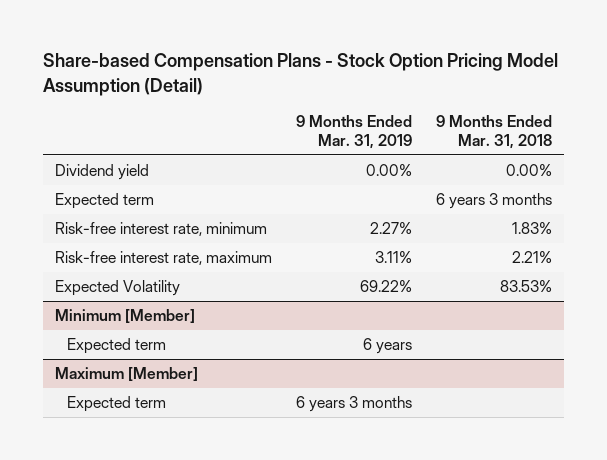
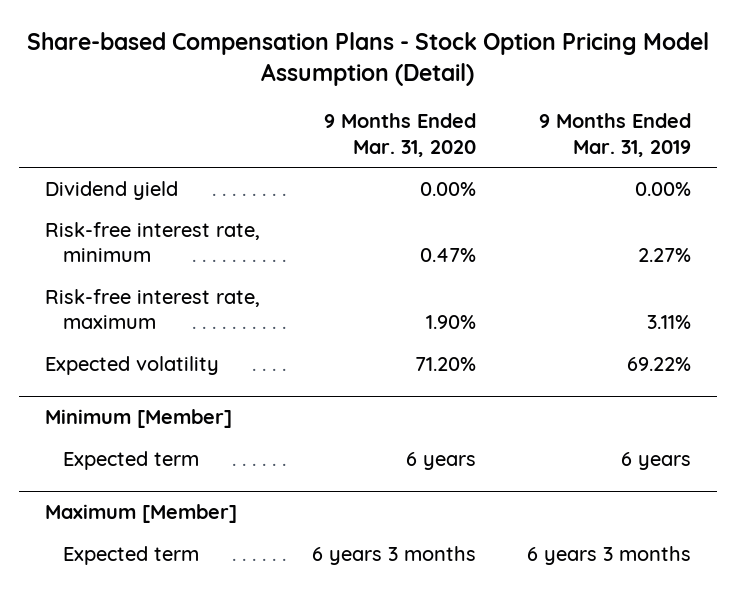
[436,115,553,149] 9 Months Ended Mar. 31, 2018 -> none
none -> [323,113,476,157] 9 Months Ended Mar. 31, 2020
[54,193,154,210] Expected term -> none
[54,280,180,297] Expected Volatility -> [45,355,220,375] Expected volatility

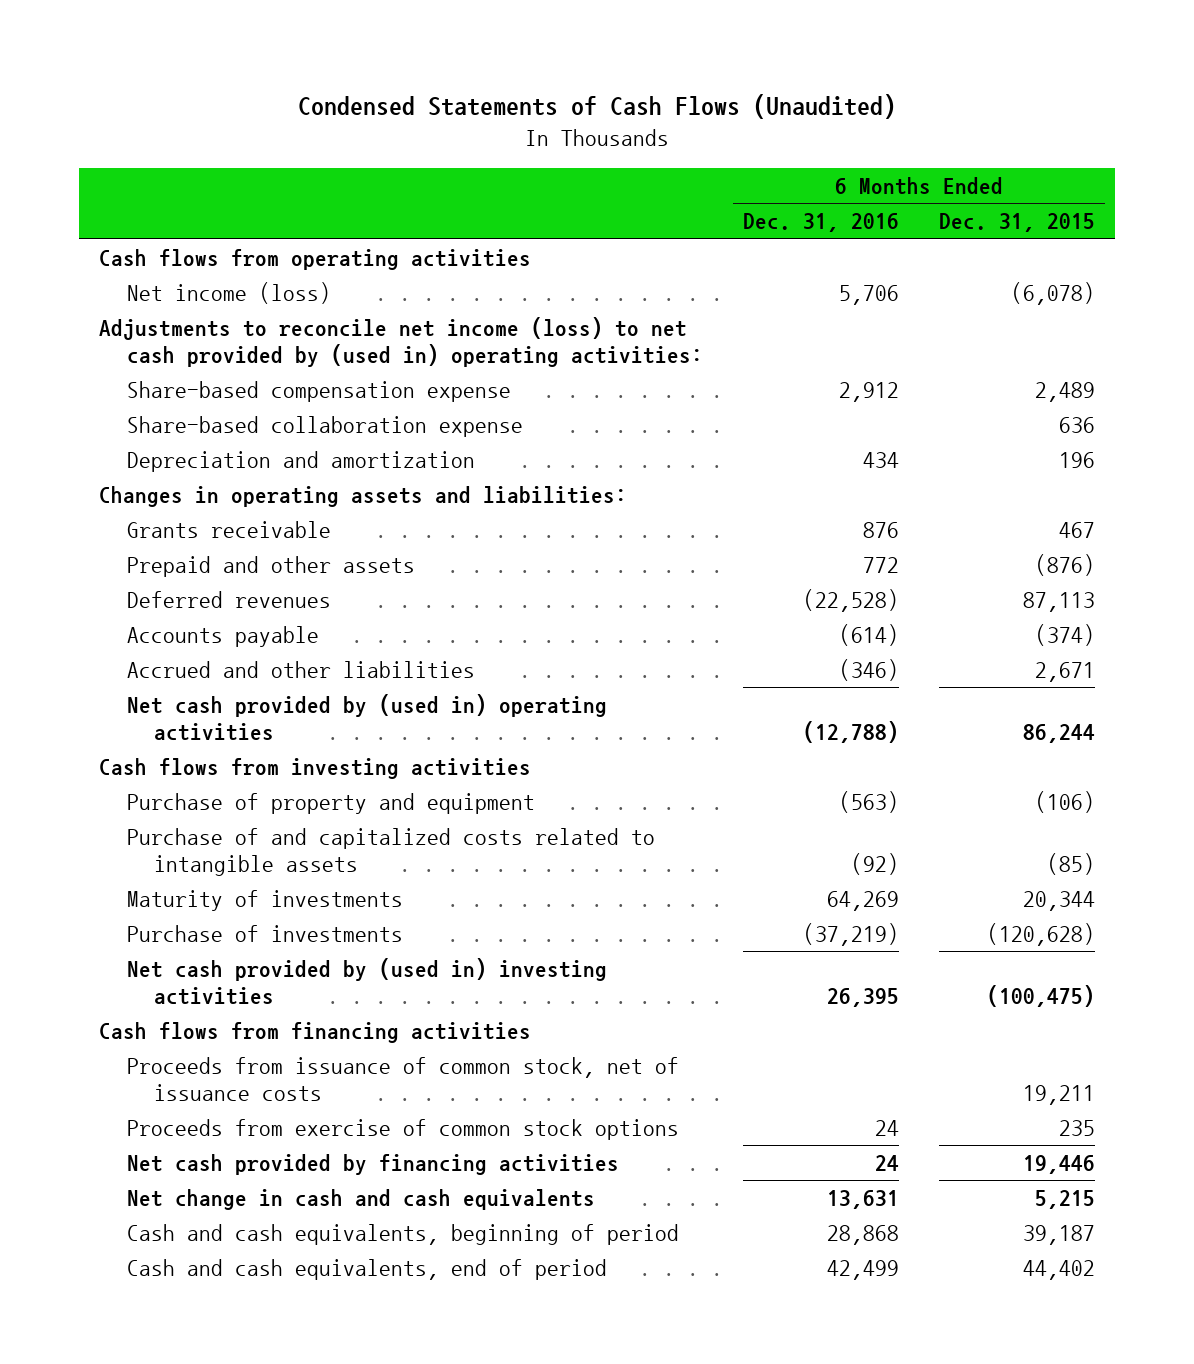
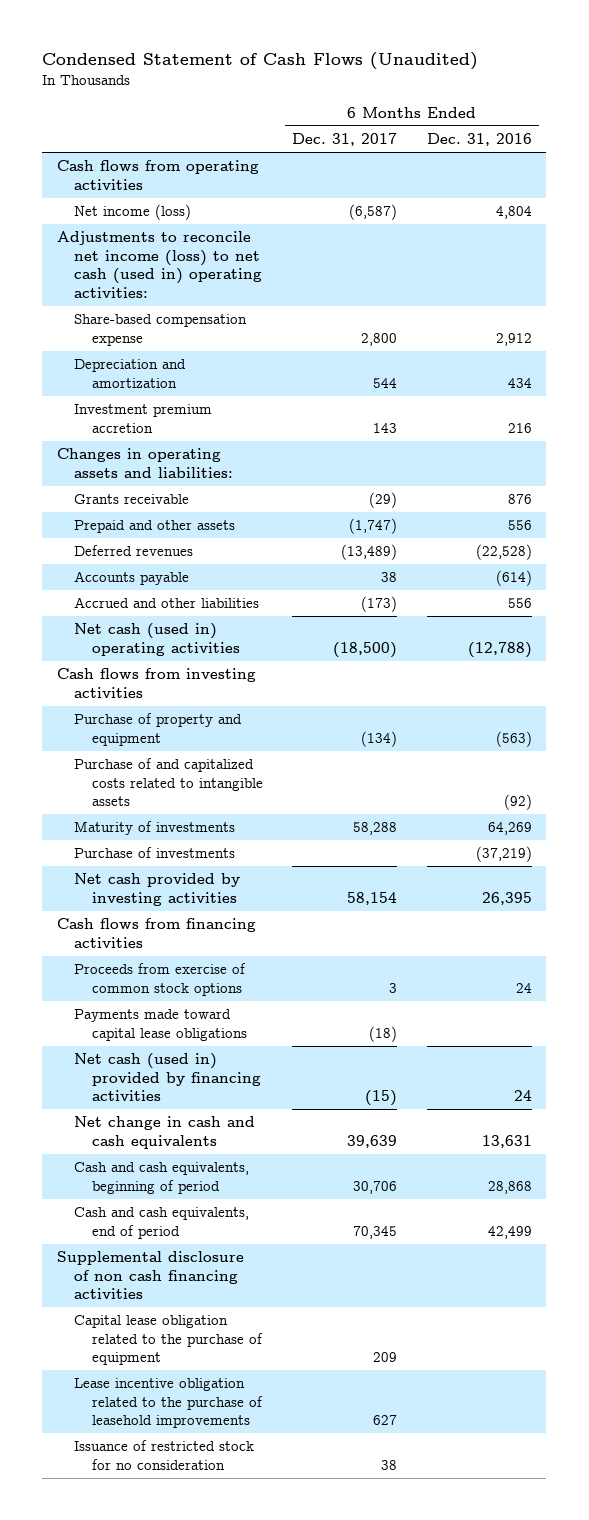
[298,94,897,120] Condensed Statements of Cash Flows (Unaudited) -> [42,51,479,70] Condensed Statement of Cash Flows (Unaudited)
[938,213,1095,233] Dec. 31, 2015 -> none
none -> [292,132,398,146] Dec. 31, 2017
[838,284,899,305] 5,706 -> [495,206,532,220] 4,804
[99,316,703,367] Adjustments to reconcile net income (loss) to net cash provided by (used in) operating activities: -> [56,231,263,298] Adjustments to reconcile net income (loss) to net cash (used in) operating activities:
[126,415,523,437] Share-based collaboration expense -> none
none -> [74,404,213,433] Investment premium accretion
[862,556,899,573] 772 -> [507,520,532,531] 556
[838,658,899,681] (346) -> [507,598,532,609] 556
[126,693,607,741] Net cash provided by (used in) operating activities -> [74,623,240,656] Net cash (used in) operating activities
[126,957,607,1005] Net cash provided by (used in) investing activities -> [74,873,241,906] Net cash provided by investing activities
[126,1056,679,1101] Proceeds from issuance of common stock, net of issuance costs -> none
none -> [74,1009,247,1041] Payments made toward capital lease obligations
[126,1153,619,1175] Net cash provided by financing activities -> [74,1053,261,1102] Net cash (used in) provided by financing activities
none -> [56,1251,244,1300] Supplemental disclosure of non cash financing activities
none -> [74,1315,263,1366] Capital lease obligation related to the purchase of equipment
none -> [74,1378,263,1429] Lease incentive obligation related to the purchase of leasehold improvements
none -> [74,1440,255,1470] Issuance of restricted stock for no consideration

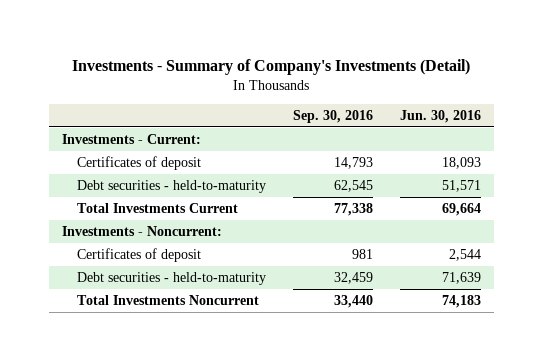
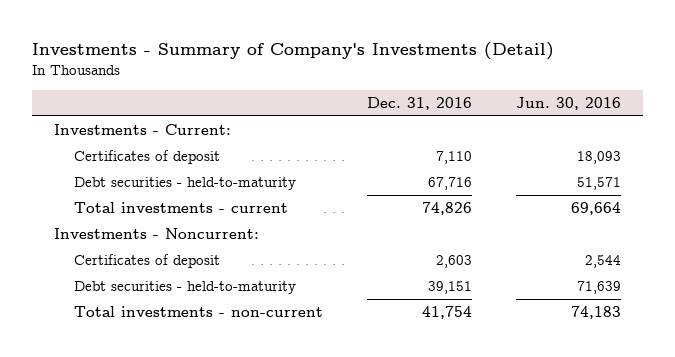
[292,109,373,123] Sep. 30, 2016 -> none
none -> [366,96,472,110] Dec. 31, 2016
[77,202,239,213] Total Investments Current -> [73,202,288,214] Total investments - current
[77,294,260,305] Total Investments Noncurrent -> [73,306,323,318] Total investments - non-current

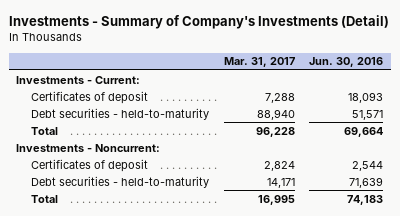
[366,96,472,110] Dec. 31, 2016 -> none
none -> [223,57,295,68] Mar. 31, 2017
[73,202,288,214] Total investments - current -> [31,126,59,135] Total
[73,306,323,318] Total investments - non-current -> [31,194,59,203] Total

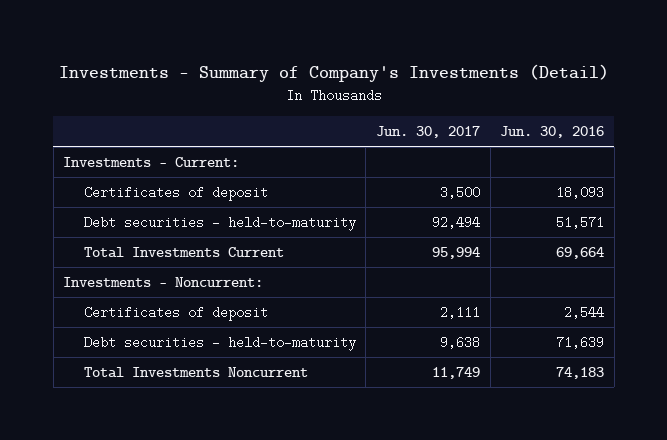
[223,57,295,68] Mar. 31, 2017 -> none
none -> [376,126,481,139] Jun. 30, 2017
[31,126,59,135] Total -> [83,246,284,258] Total Investments Current
[31,194,59,203] Total -> [83,366,308,378] Total Investments Noncurrent

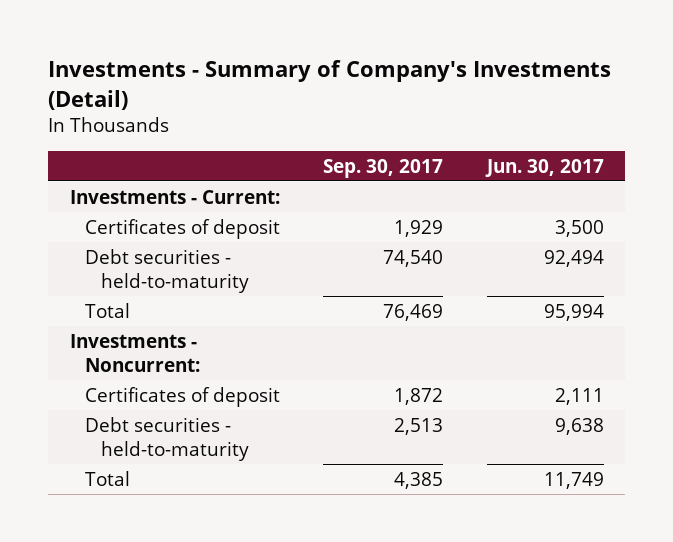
[500,126,605,139] Jun. 30, 2016 -> none
none -> [323,158,444,178] Sep. 30, 2017
[83,246,284,258] Total Investments Current -> [85,302,131,318] Total
[83,366,308,378] Total Investments Noncurrent -> [85,470,131,486] Total

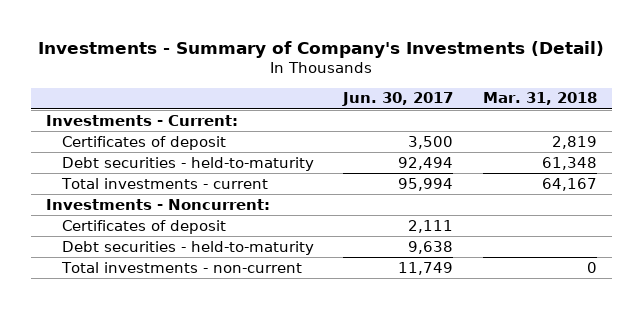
[323,158,444,178] Sep. 30, 2017 -> none
none -> [482,92,597,106] Mar. 31, 2018
[85,302,131,318] Total -> [60,177,268,189] Total investments - current
[85,470,131,486] Total -> [60,261,302,273] Total investments - non-current

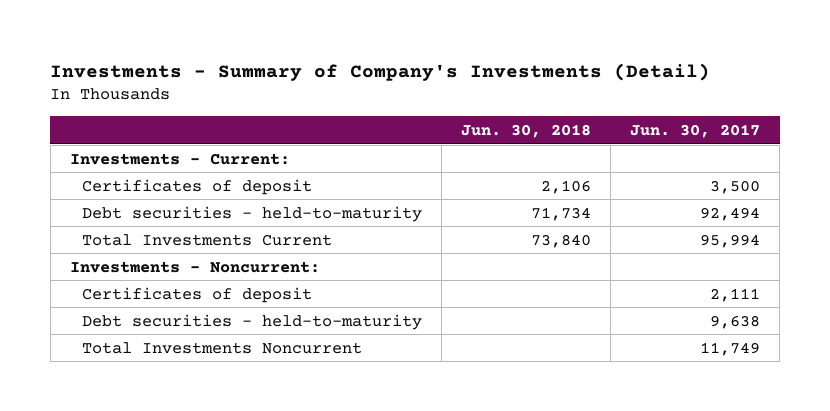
[482,92,597,106] Mar. 31, 2018 -> none
none -> [460,124,591,139] Jun. 30, 2018
[60,177,268,189] Total investments - current -> [81,233,332,246] Total Investments Current
[60,261,302,273] Total investments - non-current -> [81,341,362,354] Total Investments Noncurrent

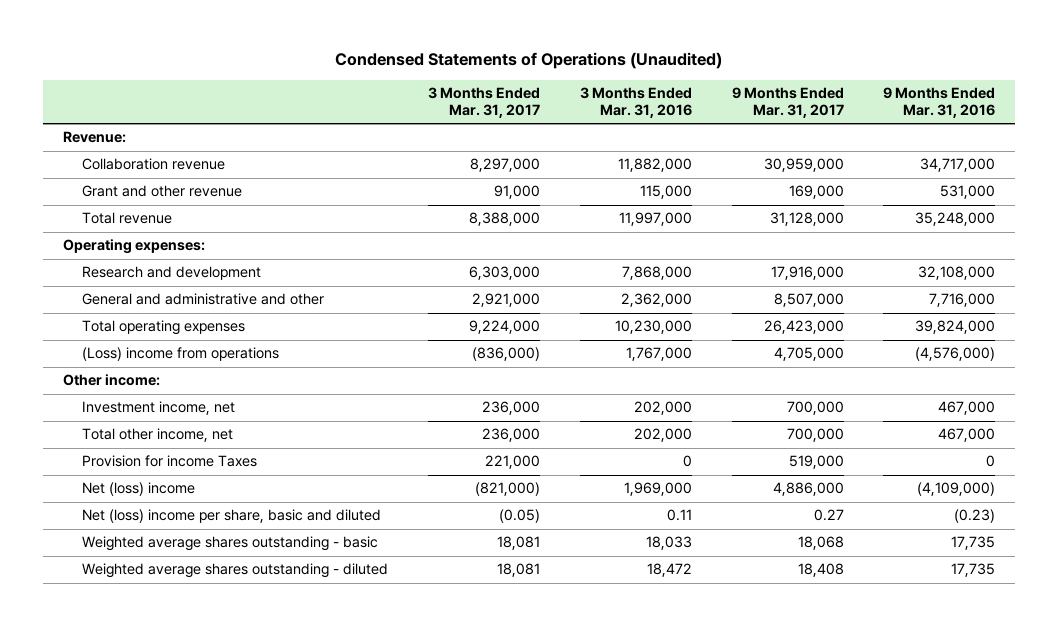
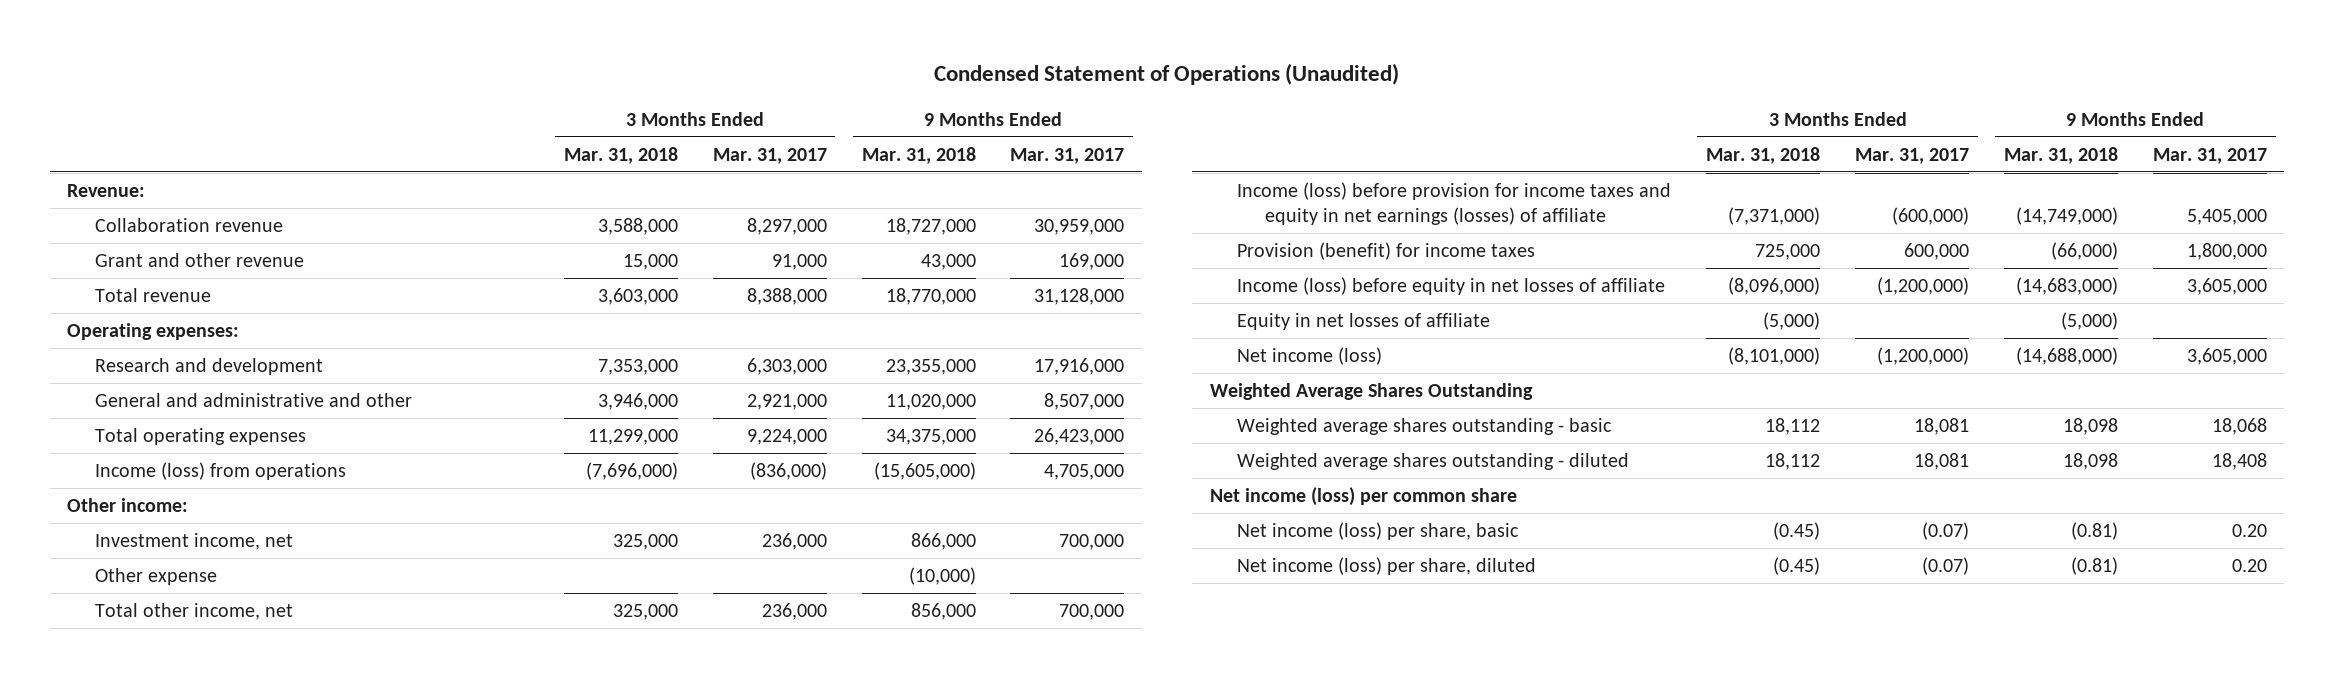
[335,52,723,70] Condensed Statements of Operations (Unaudited) -> [934,63,1400,86] Condensed Statement of Operations (Unaudited)
[579,87,692,118] 3 Months Ended Mar. 31, 2016 -> none
[883,87,996,118] 9 Months Ended Mar. 31, 2016 -> none
none -> [563,146,678,164] Mar. 31, 2018
none -> [861,146,976,164] Mar. 31, 2018
[81,347,279,362] (Loss) income from operations -> [94,462,346,481] Income (loss) from operations
none -> [94,568,217,586] Other expense
[81,509,381,524] Net (loss) income per share, basic and diluted -> none
none -> [1237,182,1672,226] Income (loss) before provision for income taxes and equity in net earnings (losses) of affiliate
[81,455,257,468] Provision for income Taxes -> [1237,242,1536,261] Provision (benefit) for income taxes
[484,455,540,470] 221,000 -> [1904,243,1970,261] 600,000
[788,455,844,470] 519,000 -> [2186,243,2267,261] 1,800,000
none -> [1237,277,1666,296] Income (loss) before equity in net losses of affiliate
none -> [1237,313,1491,331] Equity in net losses of affiliate
[81,482,195,497] Net (loss) income -> [1237,347,1383,366] Net income (loss)
[474,482,540,497] (821,000) -> [1877,347,1970,366] (1,200,000)
[772,482,844,497] 4,886,000 -> [2186,348,2267,366] 3,605,000
none -> [1209,383,1533,401] Weighted Average Shares Outstanding
none -> [1209,487,1517,507] Net income (loss) per common share
none -> [1237,522,1520,541] Net income (loss) per share, basic
none -> [1237,557,1537,576] Net income (loss) per share, diluted

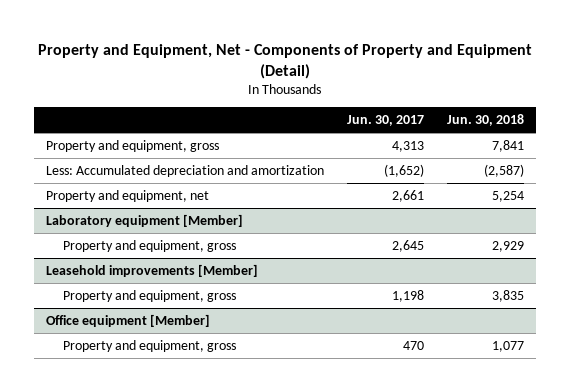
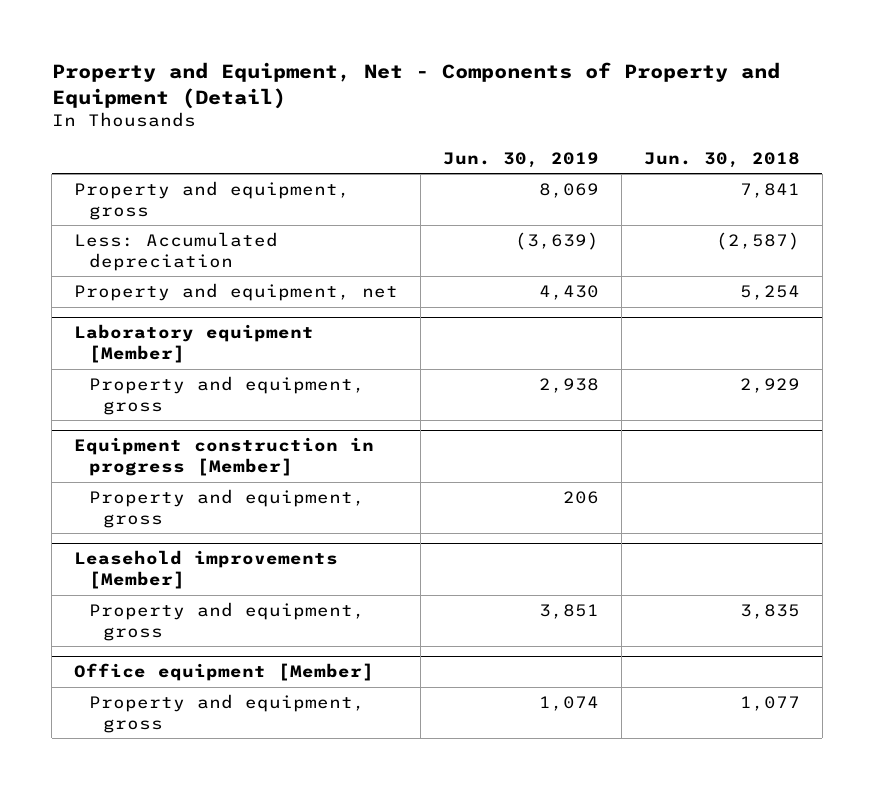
[347,115,425,127] Jun. 30, 2017 -> none
none -> [442,151,599,168] Jun. 30, 2019
[45,164,324,177] Less: Accumulated depreciation and amortization -> [74,232,279,271] Less: Accumulated depreciation
none -> [74,437,375,476] Equipment construction in progress [Member]
none -> [88,489,365,528] Property and equipment, gross

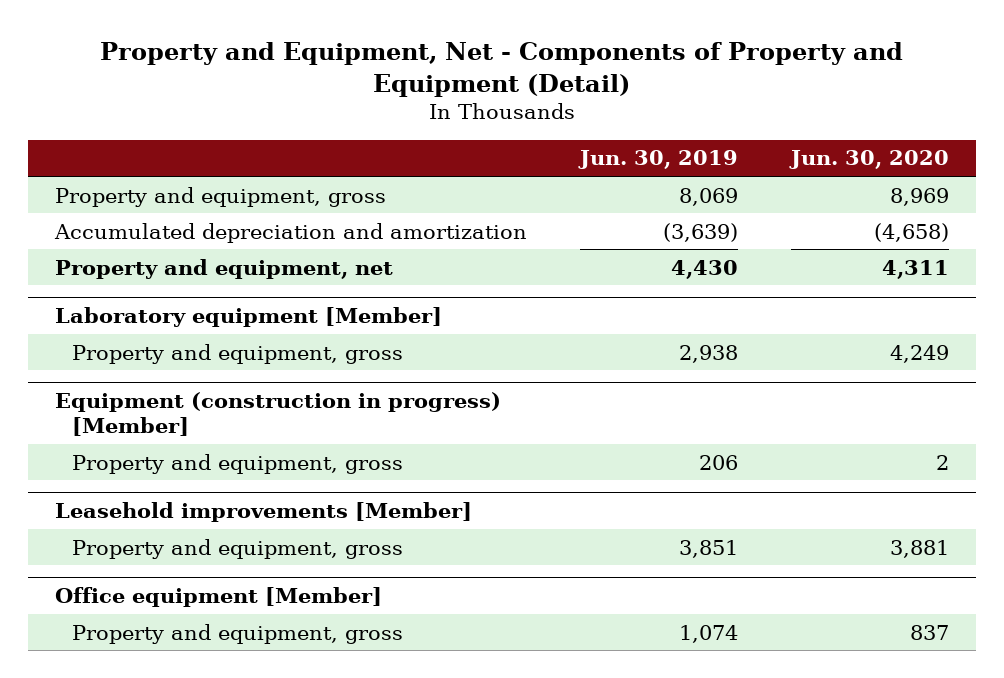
[643,151,800,168] Jun. 30, 2018 -> none
none -> [789,150,950,170] Jun. 30, 2020
[74,232,279,271] Less: Accumulated depreciation -> [53,222,527,243] Accumulated depreciation and amortization
[74,437,375,476] Equipment construction in progress [Member] -> [54,392,501,437] Equipment (construction in progress) [Member]

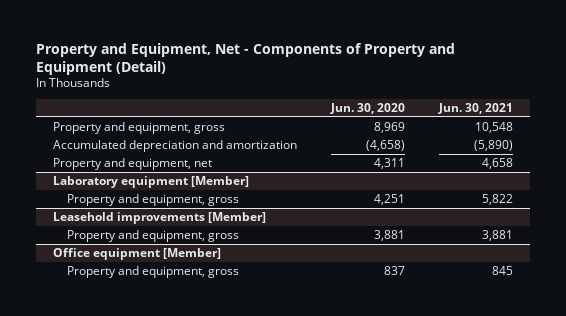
[577,150,738,170] Jun. 30, 2019 -> none
none -> [438,103,514,115] Jun. 30, 2021
[54,392,501,437] Equipment (construction in progress) [Member] -> none
[72,453,404,474] Property and equipment, gross -> none
[890,344,950,363] 4,249 -> [373,194,405,206] 4,251

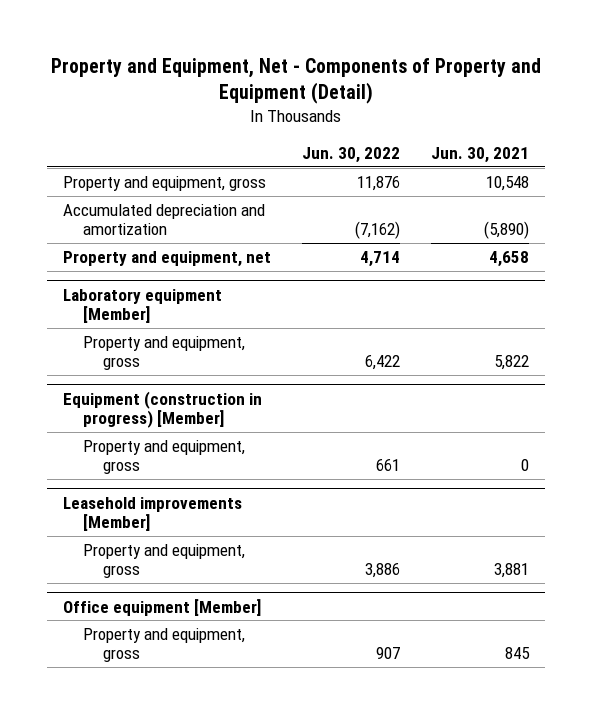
[329,103,405,115] Jun. 30, 2020 -> none
none -> [302,146,401,163] Jun. 30, 2022
none -> [62,390,262,428] Equipment (construction in progress) [Member]
none -> [82,439,245,475] Property and equipment, gross

